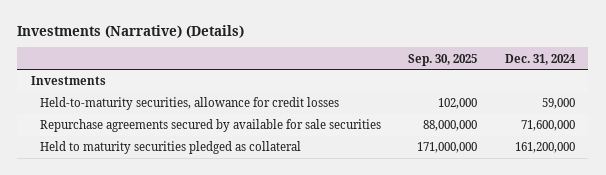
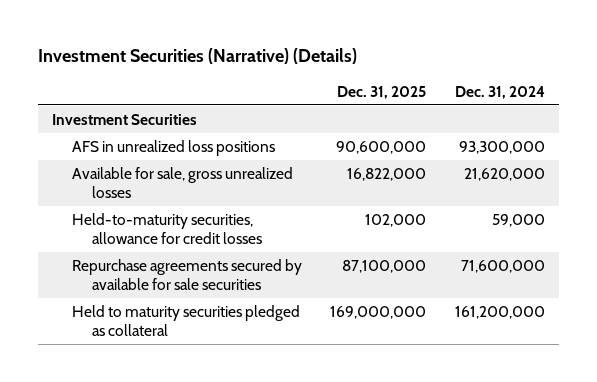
[17,24,245,38] Investments (Narrative) (Details) -> [38,48,358,65] Investment Securities (Narrative) (Details)
[408,53,478,66] Sep. 30, 2025 -> none
none -> [337,85,427,99] Dec. 31, 2025
[31,76,107,86] Investments -> [52,113,198,125] Investment Securities
none -> [72,139,276,156] AFS in unrealized loss positions
none -> [72,166,294,198] Available for sale, gross unrealized losses

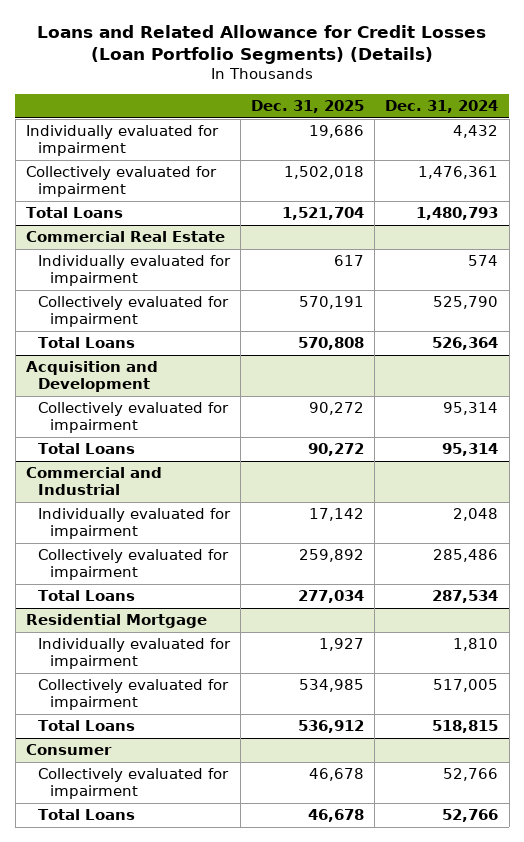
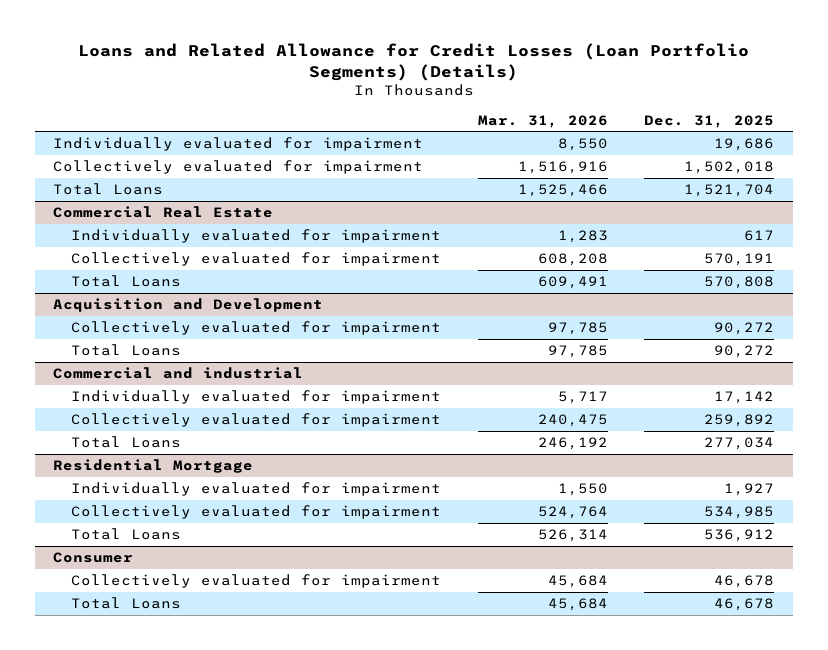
[385,100,499,114] Dec. 31, 2024 -> none
none -> [477,114,608,128] Mar. 31, 2026
[25,467,162,496] Commercial and Industrial -> [53,367,304,380] Commercial and industrial

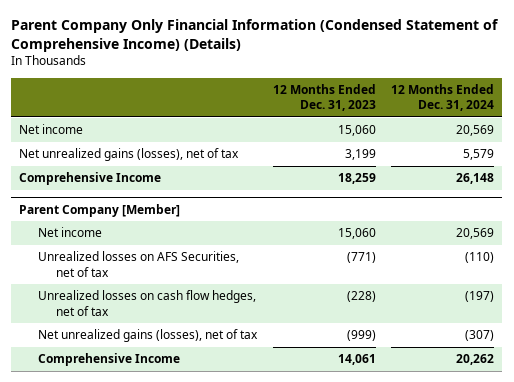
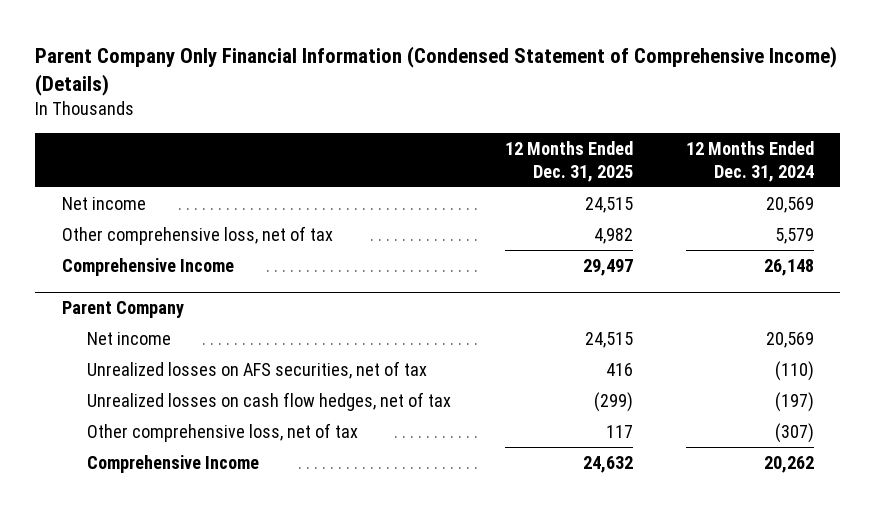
[272,83,376,112] 12 Months Ended Dec. 31, 2023 -> none
none -> [504,140,633,182] 12 Months Ended Dec. 31, 2025
[19,148,240,162] Net unrealized gains (losses), net of tax -> [62,225,334,245] Other comprehensive loss, net of tax
[19,203,181,217] Parent Company [Member] -> [62,301,185,319] Parent Company
[37,251,239,277] Unrealized losses on AFS Securities, net of tax -> [87,360,428,379] Unrealized losses on AFS securities, net of tax
[37,329,258,343] Net unrealized gains (losses), net of tax -> [87,422,359,442] Other comprehensive loss, net of tax

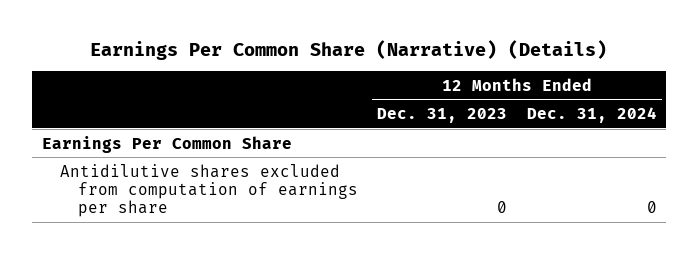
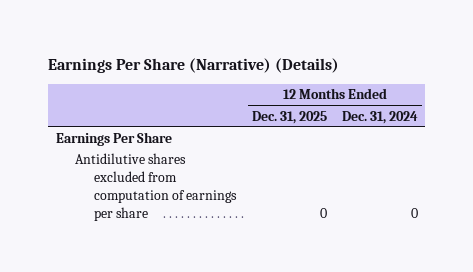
[90,39,608,60] Earnings Per Common Share (Narrative) (Details) -> [48,57,340,73] Earnings Per Share (Narrative) (Details)
[377,107,508,123] Dec. 31, 2023 -> none
none -> [251,110,327,124] Dec. 31, 2025
[41,135,292,153] Earnings Per Common Share -> [55,132,172,147] Earnings Per Share

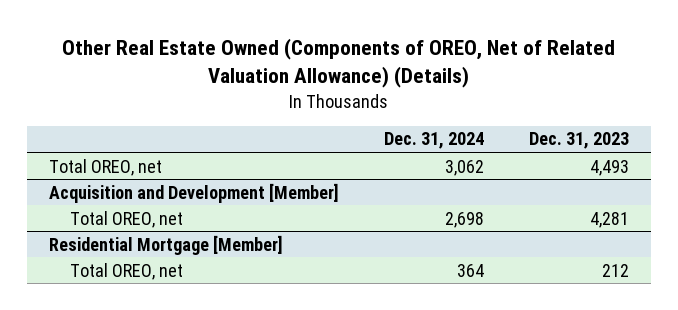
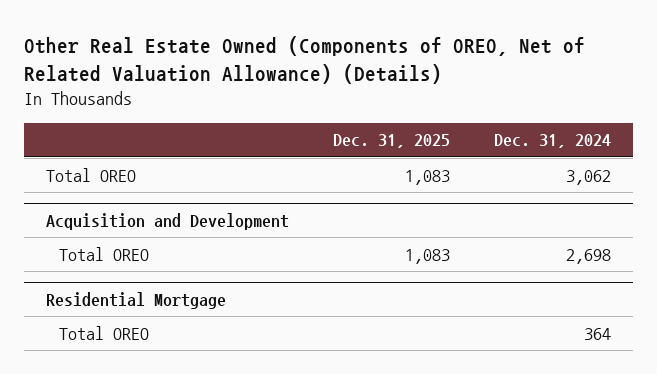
[528,132,629,150] Dec. 31, 2023 -> none
none -> [333,134,451,149] Dec. 31, 2025
[49,158,163,176] Total OREO, net -> [46,167,137,182] Total OREO
[49,182,340,203] Acquisition and Development [Member] -> [46,212,290,230] Acquisition and Development
[69,210,183,228] Total OREO, net -> [59,246,150,261] Total OREO
[49,234,284,255] Residential Mortgage [Member] -> [46,291,227,309] Residential Mortgage
[69,262,183,280] Total OREO, net -> [59,325,150,340] Total OREO

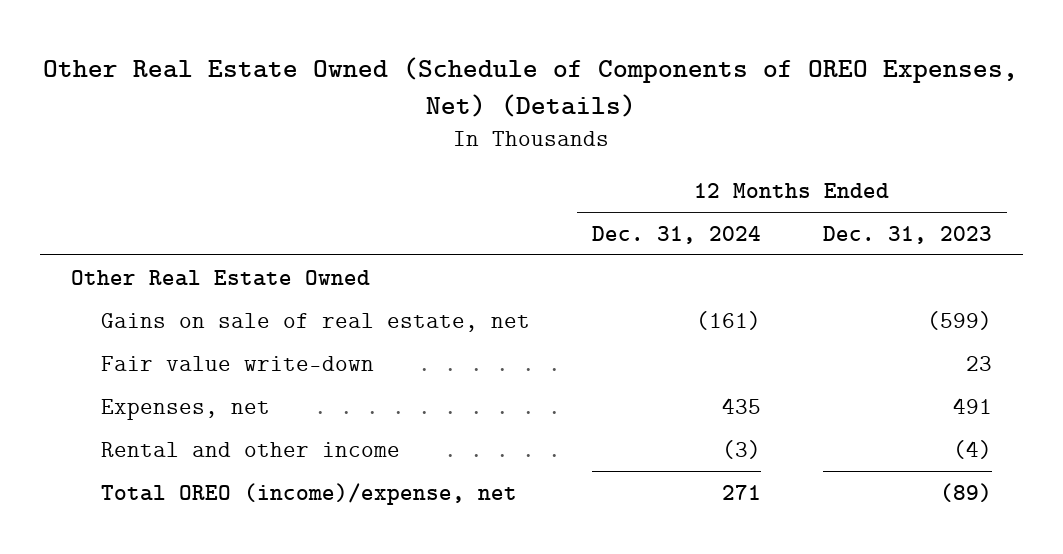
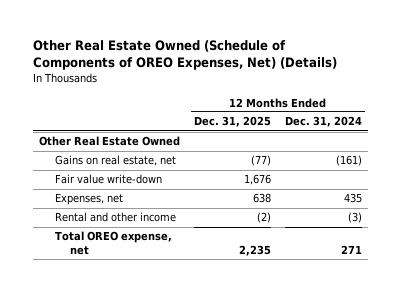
[822,225,992,244] Dec. 31, 2023 -> none
none -> [193,116,271,128] Dec. 31, 2025
[101,312,531,332] Gains on sale of real estate, net -> [54,155,176,167] Gains on real estate, net
[101,482,518,505] Total OREO (income)/expense, net -> [54,231,172,255] Total OREO expense, net

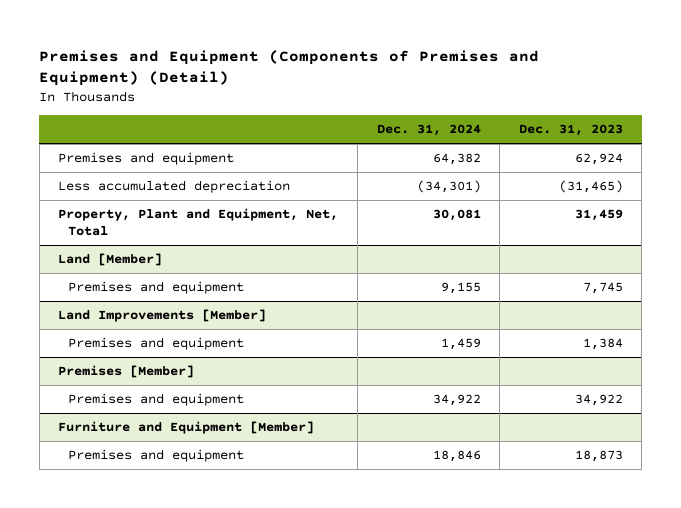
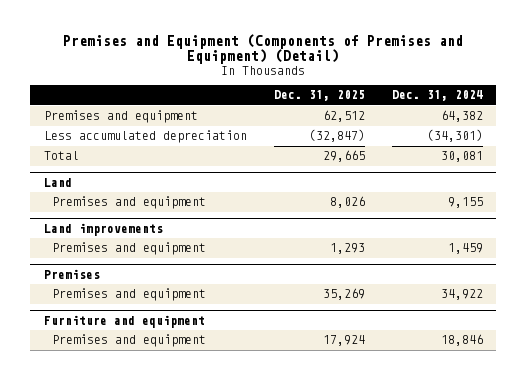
[518,124,623,137] Dec. 31, 2023 -> none
none -> [273,90,365,102] Dec. 31, 2025
[58,208,339,237] Property, Plant and Equipment, Net, Total -> [43,151,79,161] Total
[58,253,163,267] Land [Member] -> [43,177,72,187] Land
[58,309,267,323] Land Improvements [Member] -> [43,222,163,236] Land improvements
[58,365,195,379] Premises [Member] -> [43,268,100,279] Premises
[58,421,315,435] Furniture and Equipment [Member] -> [43,314,205,328] Furniture and equipment

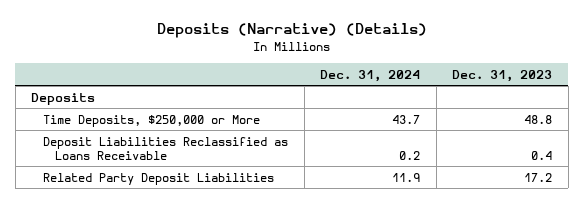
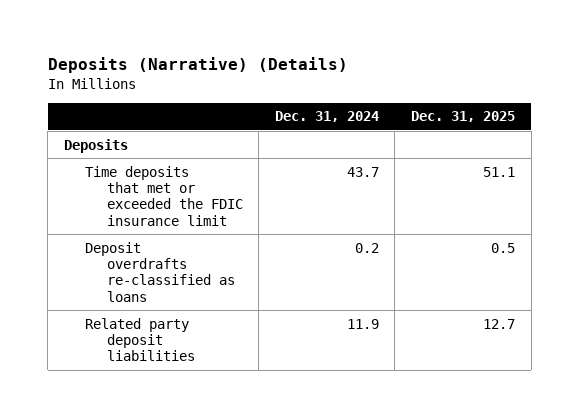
[452,69,553,82] Dec. 31, 2023 -> none
none -> [410,111,515,123] Dec. 31, 2025
[43,114,261,127] Time Deposits, $250,000 or More -> [85,165,243,226] Time deposits that met or exceeded the FDIC insurance limit
[43,136,289,160] Deposit Liabilities Reclassified as Loans Receivable -> [85,241,235,302] Deposit overdrafts re-classified as loans
[43,172,275,185] Related Party Deposit Liabilities -> [85,317,195,362] Related party deposit liabilities

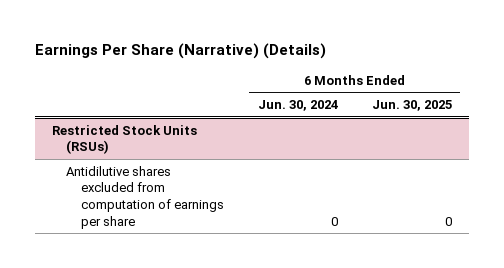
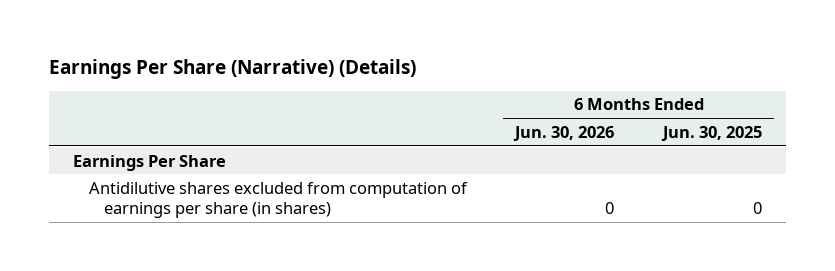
[257,100,338,112] Jun. 30, 2024 -> none
none -> [513,125,615,141] Jun. 30, 2026
[52,124,198,155] Restricted Stock Units (RSUs) -> none
none -> [73,154,227,171] Earnings Per Share
[66,165,224,229] Antidilutive shares excluded from computation of earnings per share -> [88,181,468,219] Antidilutive shares excluded from computation of earnings per share (in shares)

